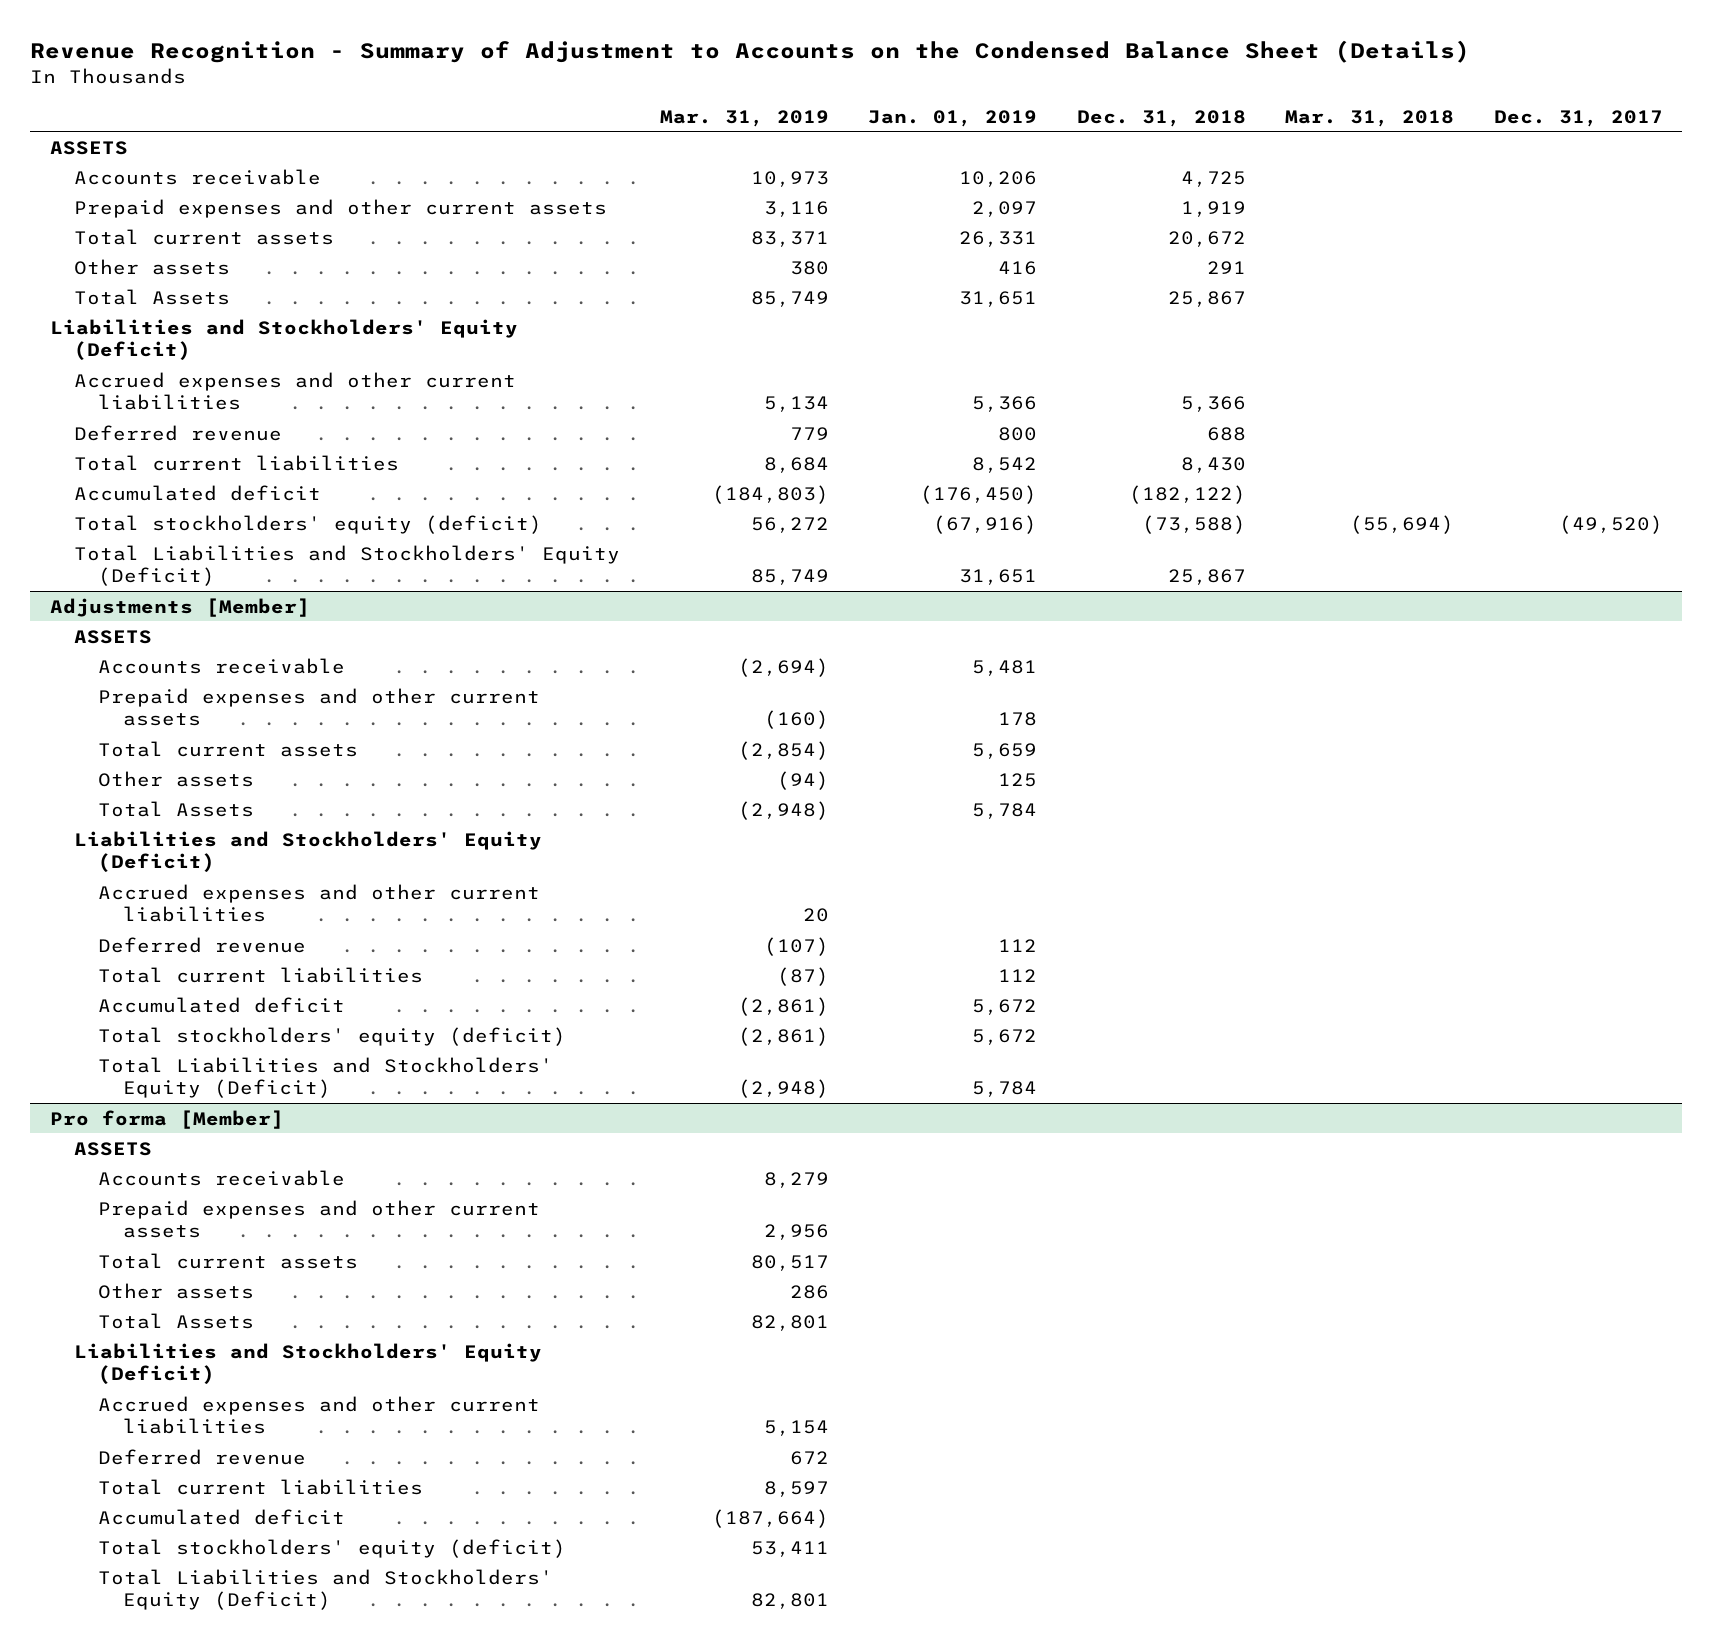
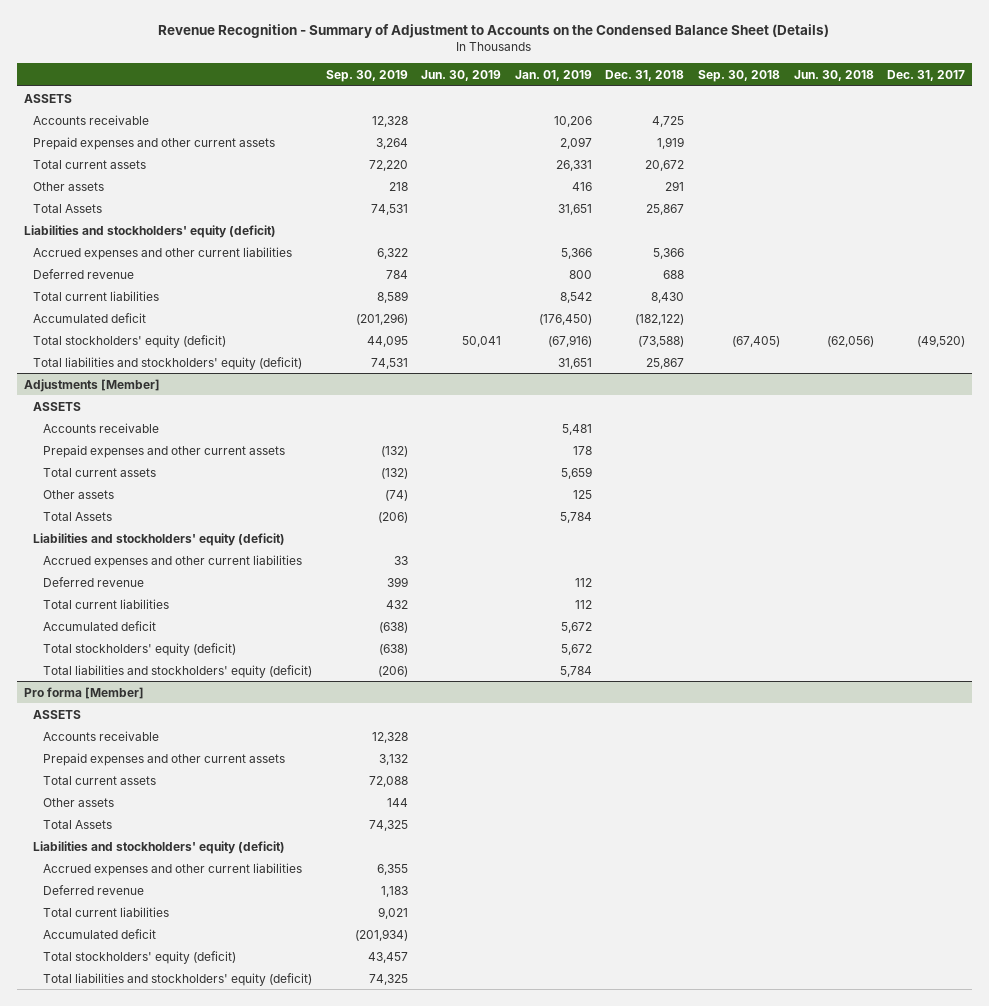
[659,109,829,127] Mar. 31, 2019 -> none
[1285,109,1455,127] Mar. 31, 2018 -> none
none -> [325,69,408,82] Sep. 30, 2019
none -> [421,69,502,81] Jun. 30, 2019
none -> [698,69,781,82] Sep. 30, 2018
none -> [793,69,874,81] Jun. 30, 2018
[49,318,518,361] Liabilities and Stockholders' Equity (Deficit) -> [23,224,276,238] Liabilities and stockholders' equity (deficit)
[74,544,621,587] Total Liabilities and Stockholders' Equity (Deficit) -> [33,356,303,370] Total liabilities and stockholders' equity (deficit)
[74,830,543,873] Liabilities and Stockholders' Equity (Deficit) -> [33,532,286,546] Liabilities and stockholders' equity (deficit)
[98,1056,554,1099] Total Liabilities and Stockholders' Equity (Deficit) -> [43,664,313,678] Total liabilities and stockholders' equity (deficit)
[74,1342,543,1385] Liabilities and Stockholders' Equity (Deficit) -> [33,840,286,854] Liabilities and stockholders' equity (deficit)
[98,1568,554,1611] Total Liabilities and Stockholders' Equity (Deficit) -> [43,972,313,986] Total liabilities and stockholders' equity (deficit)

